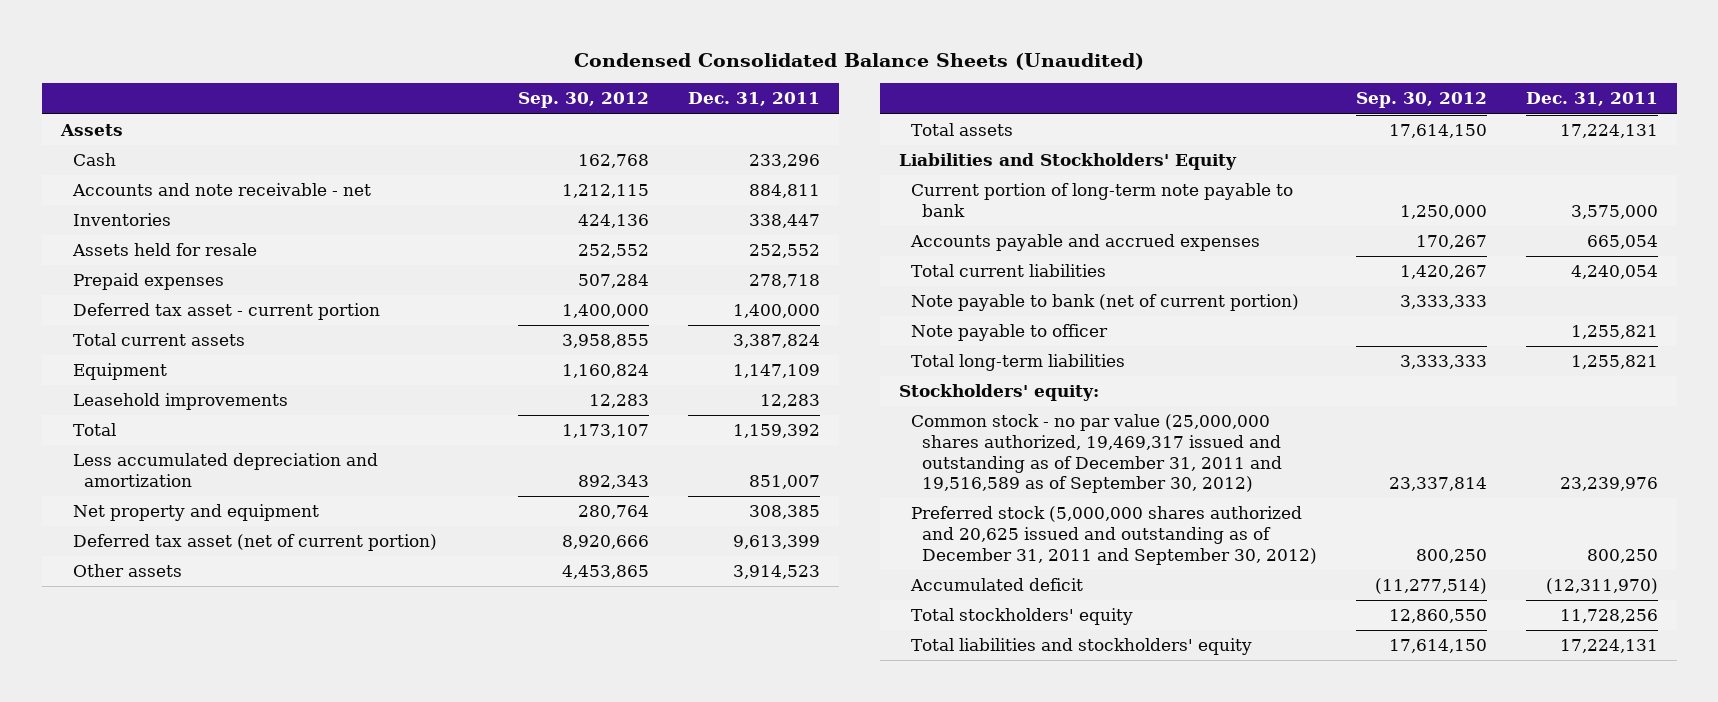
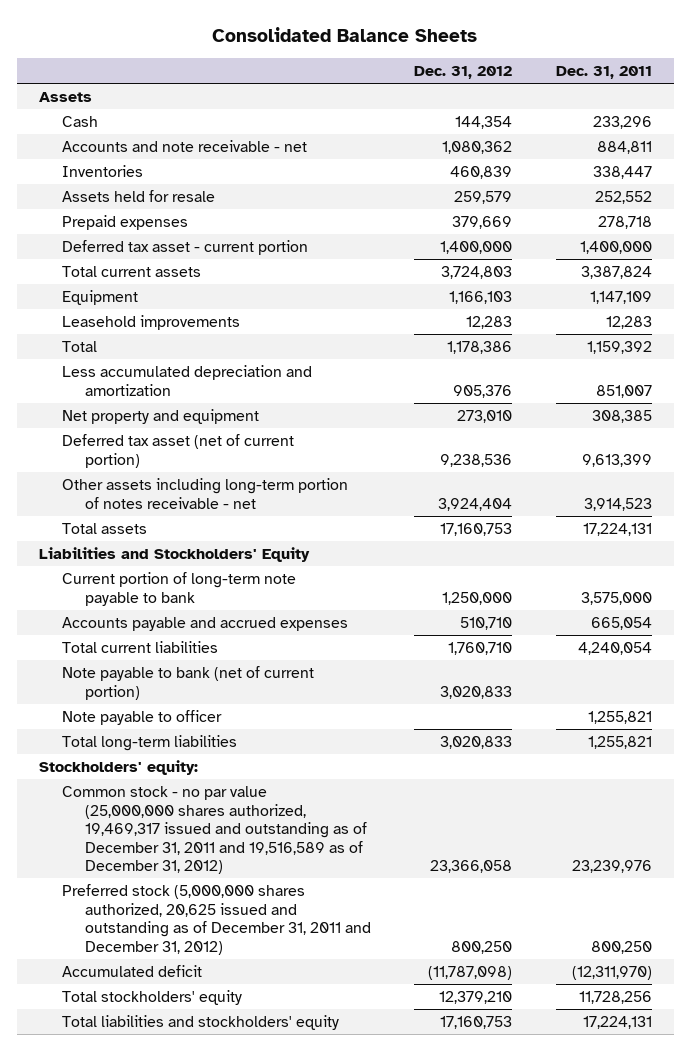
[574,52,1145,70] Condensed Consolidated Balance Sheets (Unaudited) -> [212,26,478,42] Consolidated Balance Sheets
[517,92,649,109] Sep. 30, 2012 -> none
none -> [414,65,513,79] Dec. 31, 2012
[72,564,182,578] Other assets -> [61,478,348,509] Other assets including long-term portion of notes receivable - net
[910,414,1283,494] Common stock - no par value (25,000,000 shares authorized, 19,469,317 issued and outstanding as of December 31, 2011 and 19,516,589 as of September 30, 2012) -> [61,786,367,875] Common stock - no par value (25,000,000 shares authorized, 19,469,317 issued and outstanding as of December 31, 2011 and 19,516,589 as of December 31, 2012)
[910,506,1318,565] Preferred stock (5,000,000 shares authorized and 20,625 issued and outstanding as of December 31, 2011 and September 30, 2012) -> [61,884,371,955] Preferred stock (5,000,000 shares authorized, 20,625 issued and outstanding as of December 31, 2011 and December 31, 2012)

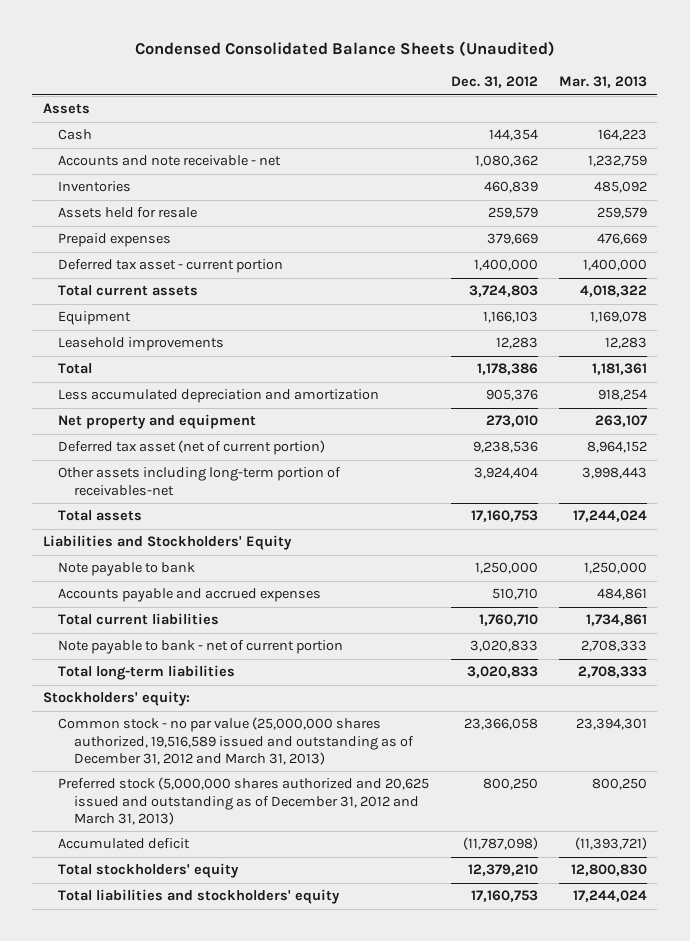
[212,26,478,42] Consolidated Balance Sheets -> [134,41,555,57] Condensed Consolidated Balance Sheets (Unaudited)
[555,65,652,79] Dec. 31, 2011 -> none
none -> [558,76,647,89] Mar. 31, 2013
[61,478,348,509] Other assets including long-term portion of notes receivable - net -> [58,467,342,496] Other assets including long-term portion of receivables-net
[61,572,296,606] Current portion of long-term note payable to bank -> [58,562,196,577] Note payable to bank
[61,710,222,726] Note payable to officer -> none
[61,666,314,700] Note payable to bank (net of current portion) -> [58,640,344,655] Note payable to bank - net of current portion
[61,786,367,875] Common stock - no par value (25,000,000 shares authorized, 19,469,317 issued and outstanding as of December 31, 2011 and 19,516,589 as of December 31, 2012) -> [58,717,414,766] Common stock - no par value (25,000,000 shares authorized, 19,516,589 issued and outstanding as of December 31, 2012 and March 31, 2013)
[61,884,371,955] Preferred stock (5,000,000 shares authorized, 20,625 issued and outstanding as of December 31, 2011 and December 31, 2012) -> [58,777,430,826] Preferred stock (5,000,000 shares authorized and 20,625 issued and outstanding as of December 31, 2012 and March 31, 2013)

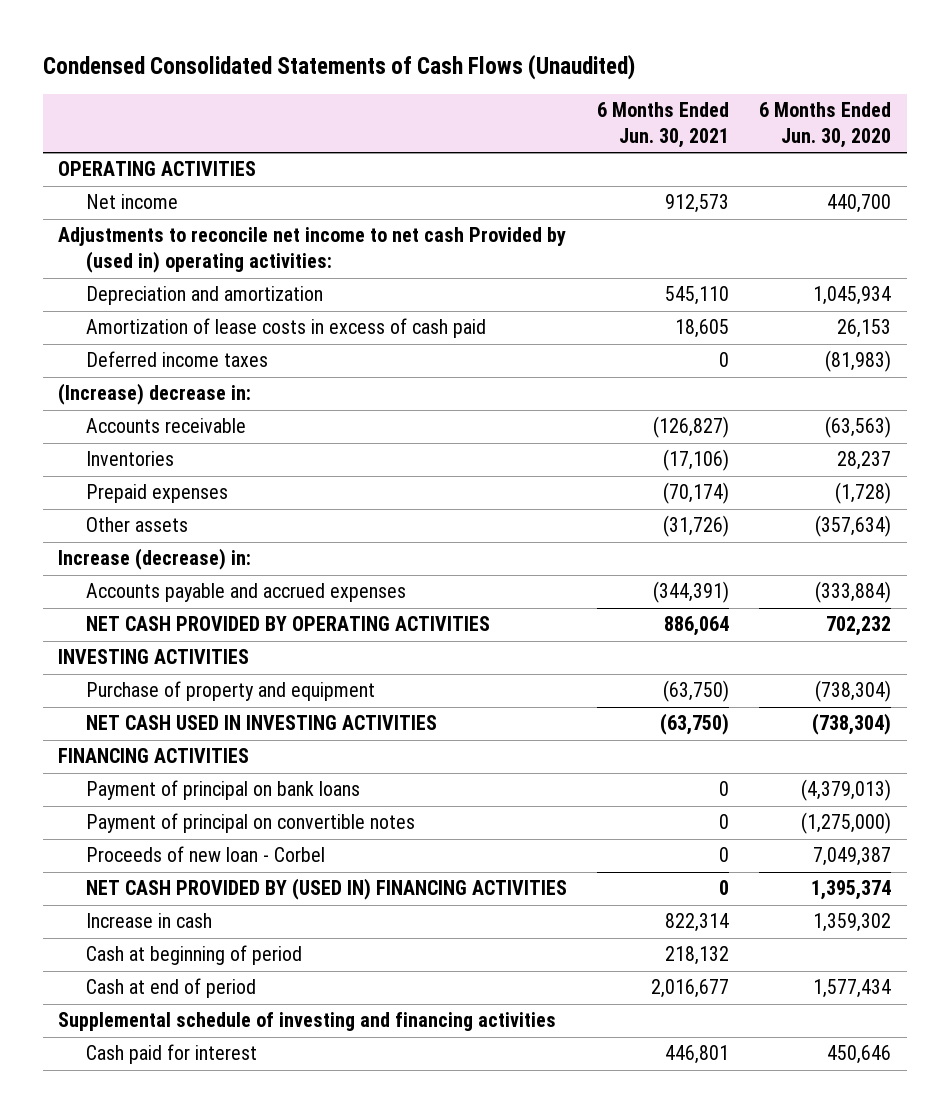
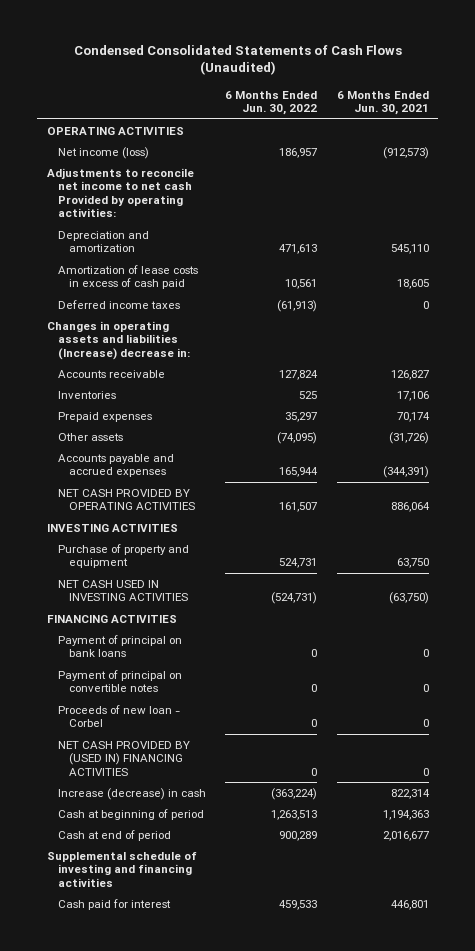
[759,102,892,149] 6 Months Ended Jun. 30, 2020 -> none
none -> [225,90,318,116] 6 Months Ended Jun. 30, 2022
[85,194,178,210] Net income -> [57,146,149,159] Net income (loss)
[665,194,730,214] 912,573 -> [382,146,429,159] (912,573)
[58,227,567,274] Adjustments to reconcile net income to net cash Provided by (used in) operating activities: -> [46,167,194,218] Adjustments to reconcile net income to net cash Provided by operating activities:
[58,383,252,406] (Increase) decrease in: -> [46,320,190,360] Changes in operating assets and liabilities (Increase) decrease in:
[653,416,730,439] (126,827) -> [390,369,429,380] 126,827
[663,449,730,472] (17,106) -> [396,390,429,401] 17,106
[663,482,730,505] (70,174) -> [396,411,430,422] 70,174
[58,548,252,571] Increase (decrease) in: -> none
[663,680,730,703] (63,750) -> [396,558,429,569] 63,750
[85,913,212,929] Increase in cash -> [57,787,206,800] Increase (decrease) in cash
[665,946,730,966] 218,132 -> [382,809,429,820] 1,194,363

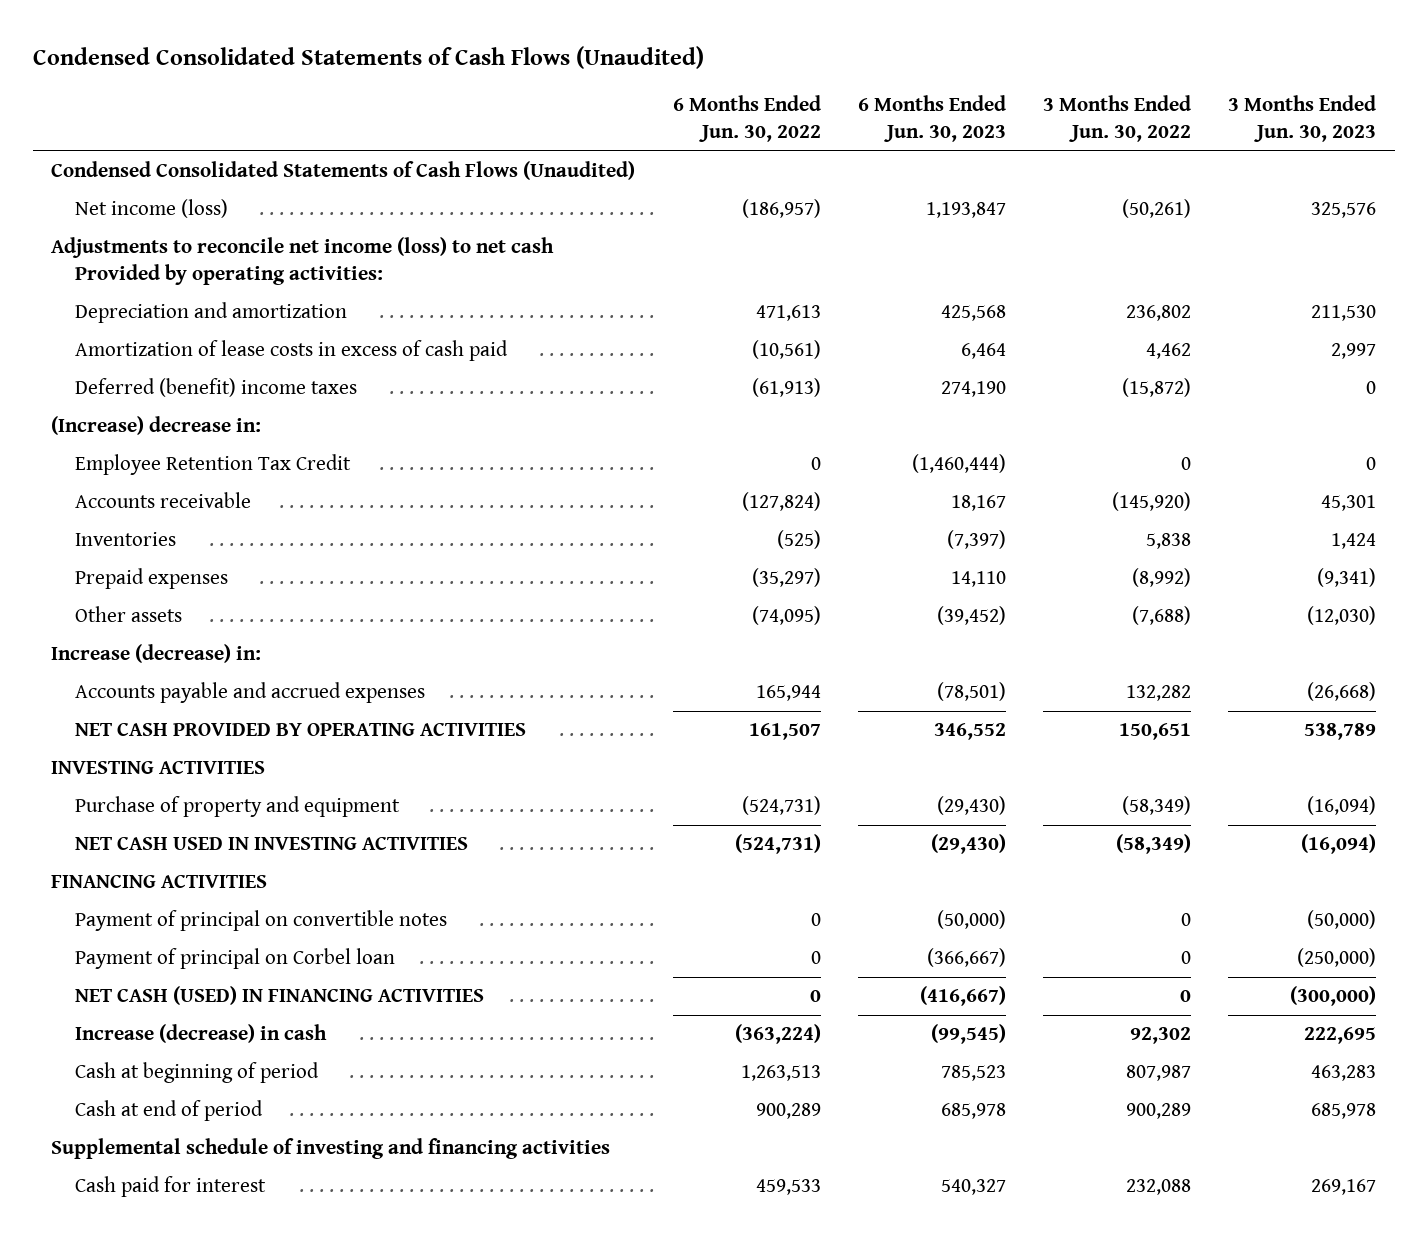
[336,90,429,116] 6 Months Ended Jun. 30, 2021 -> none
none -> [857,95,1006,143] 6 Months Ended Jun. 30, 2023
none -> [1043,95,1192,143] 3 Months Ended Jun. 30, 2022
none -> [1228,95,1377,143] 3 Months Ended Jun. 30, 2023
[46,126,184,135] OPERATING ACTIVITIES -> none
none -> [51,161,636,181] Condensed Consolidated Statements of Cash Flows (Unaudited)
[279,147,318,158] 186,957 -> [741,199,821,219] (186,957)
[46,167,194,218] Adjustments to reconcile net income to net cash Provided by operating activities: -> [51,237,555,286] Adjustments to reconcile net income (loss) to net cash Provided by operating activities:
[285,279,318,290] 10,561 -> [751,340,821,360] (10,561)
[57,299,180,309] Deferred income taxes -> [74,378,357,398] Deferred (benefit) income taxes
[46,320,190,360] Changes in operating assets and liabilities (Increase) decrease in: -> [51,416,262,436] (Increase) decrease in:
none -> [74,454,351,476] Employee Retention Tax Credit
[279,369,319,380] 127,824 -> [741,492,821,512] (127,824)
[299,390,318,399] 525 -> [776,530,821,550] (525)
[285,411,318,422] 35,297 -> [751,568,821,588] (35,297)
none -> [51,644,262,664] Increase (decrease) in:
[279,558,318,569] 524,731 -> [741,796,821,816] (524,731)
[57,634,182,658] Payment of principal on bank loans -> none
[57,704,180,728] Proceeds of new loan - Corbel -> none
none -> [74,948,395,970] Payment of principal on Corbel loan
[57,740,190,776] NET CASH PROVIDED BY (USED IN) FINANCING ACTIVITIES -> [74,986,484,1006] NET CASH (USED) IN FINANCING ACTIVITIES

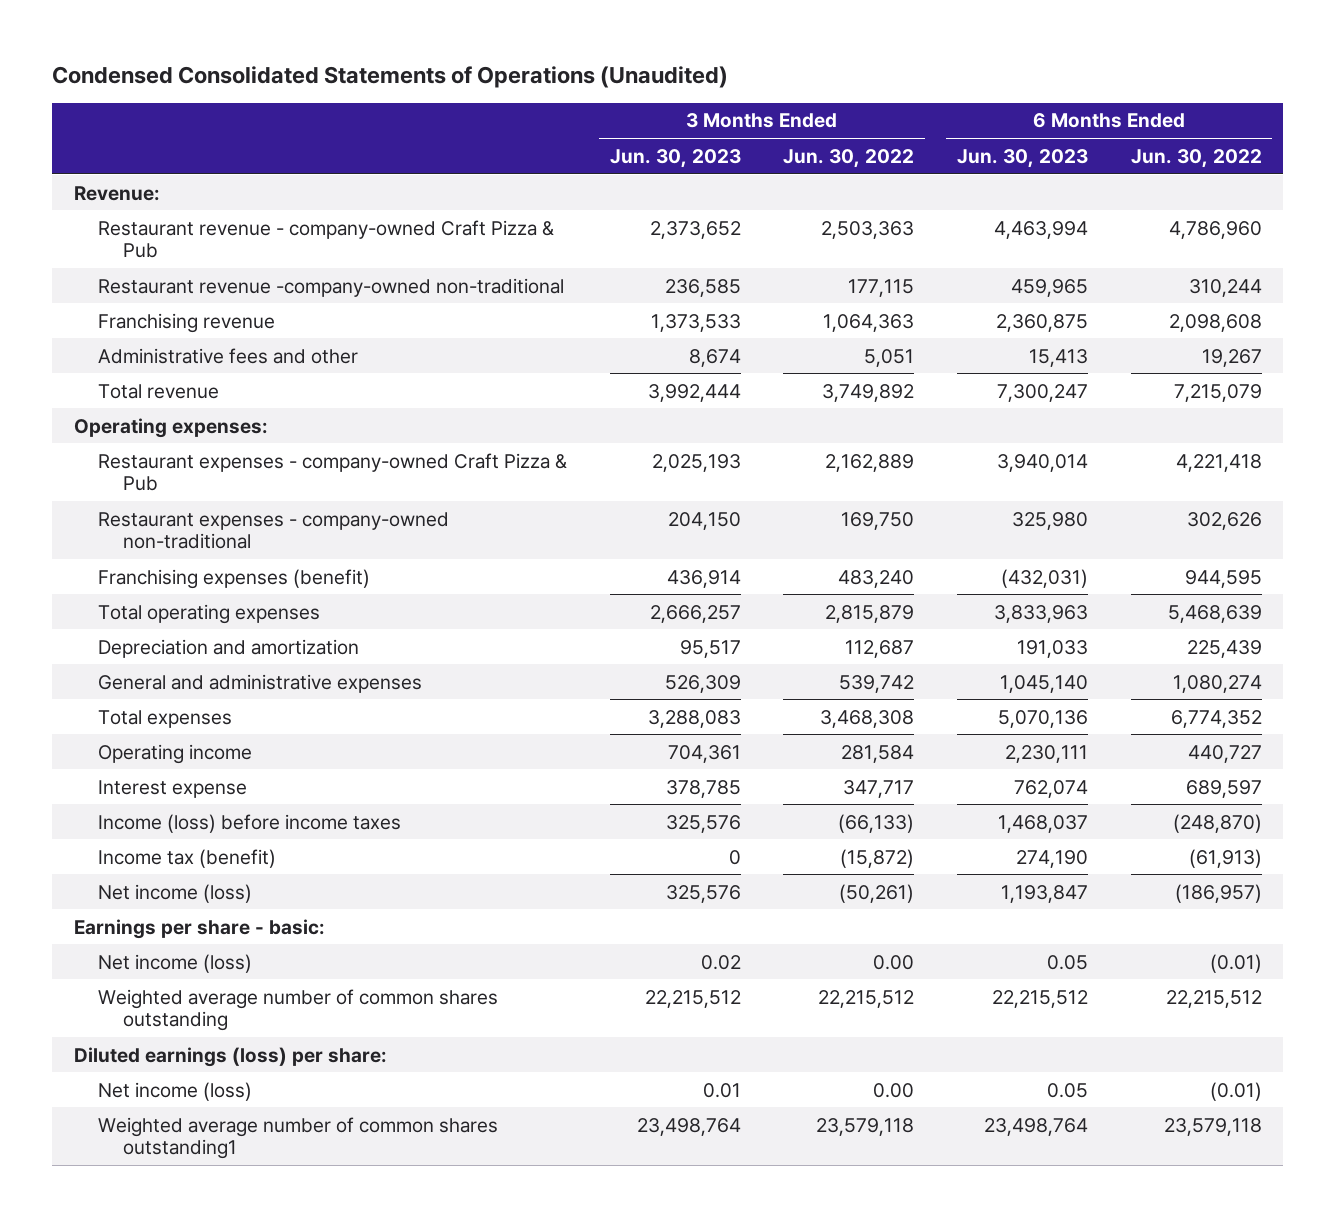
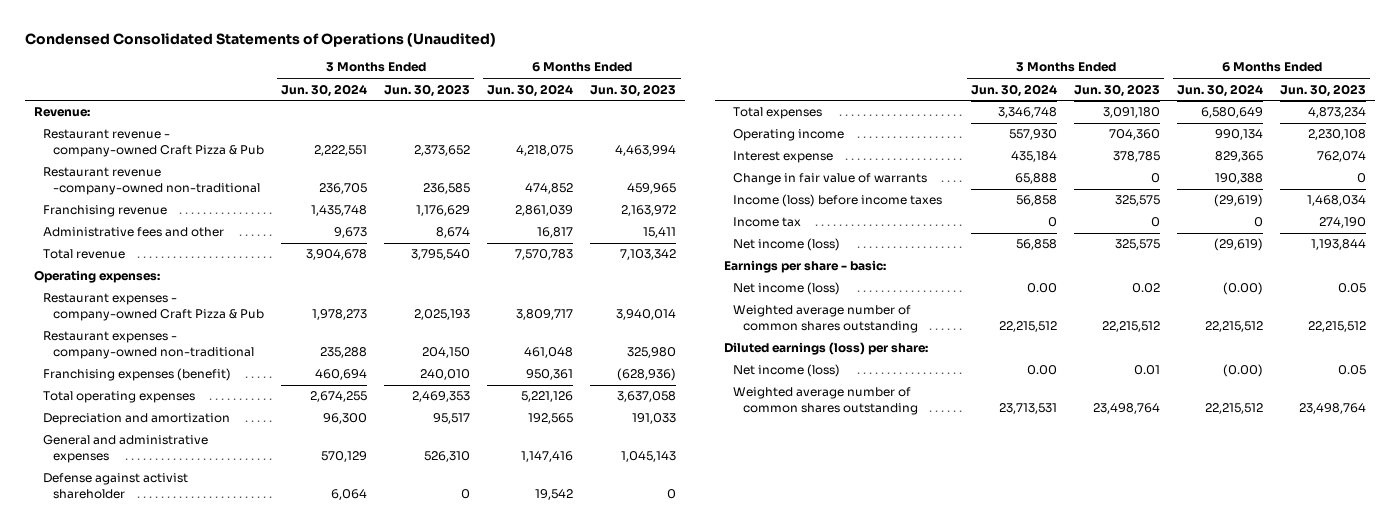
[783,148,915,168] Jun. 30, 2022 -> none
[1130,148,1262,168] Jun. 30, 2022 -> none
none -> [281,83,368,97] Jun. 30, 2024
none -> [487,83,574,97] Jun. 30, 2024
[650,313,741,332] 1,373,533 -> [416,205,471,217] 1,176,629
[995,313,1088,332] 2,360,875 -> [621,205,677,217] 2,163,972
[1028,348,1088,367] 15,413 -> [643,227,677,239] 15,411
[647,383,741,402] 3,992,444 -> [411,249,471,261] 3,795,540
[996,383,1088,402] 7,300,247 -> [620,249,677,261] 7,103,342
[666,569,741,588] 436,914 -> [420,369,471,381] 240,010
[1000,568,1088,588] (432,031) -> [617,368,677,382] (628,936)
[649,604,741,623] 2,666,257 -> [412,391,471,403] 2,469,353
[993,604,1088,623] 3,833,963 -> [617,391,677,403] 3,637,058
[664,674,741,693] 526,309 -> [424,450,471,462] 526,310
[999,674,1088,693] 1,045,140 -> [621,450,677,462] 1,045,143
none -> [43,473,189,499] Defense against activist shareholder
[647,709,741,728] 3,288,083 -> [1103,107,1161,119] 3,091,180
[997,709,1088,728] 5,070,136 -> [1308,107,1367,119] 4,873,234
[667,744,741,763] 704,361 -> [1109,129,1161,141] 704,360
[1004,744,1088,763] 2,230,111 -> [1308,129,1367,141] 2,230,108
none -> [733,173,928,186] Change in fair value of warrants
[665,814,741,833] 325,576 -> [1115,195,1161,207] 325,575
[997,814,1088,833] 1,468,037 -> [1307,195,1367,207] 1,468,034
[98,848,277,868] Income tax (benefit) -> [733,217,802,228] Income tax
[665,884,741,903] 325,576 -> [1115,239,1161,251] 325,575
[1000,884,1088,903] 1,193,847 -> [1311,239,1367,251] 1,193,844
[98,1116,499,1160] Weighted average number of common shares outstanding1 -> [733,387,918,415] Weighted average number of common shares outstanding

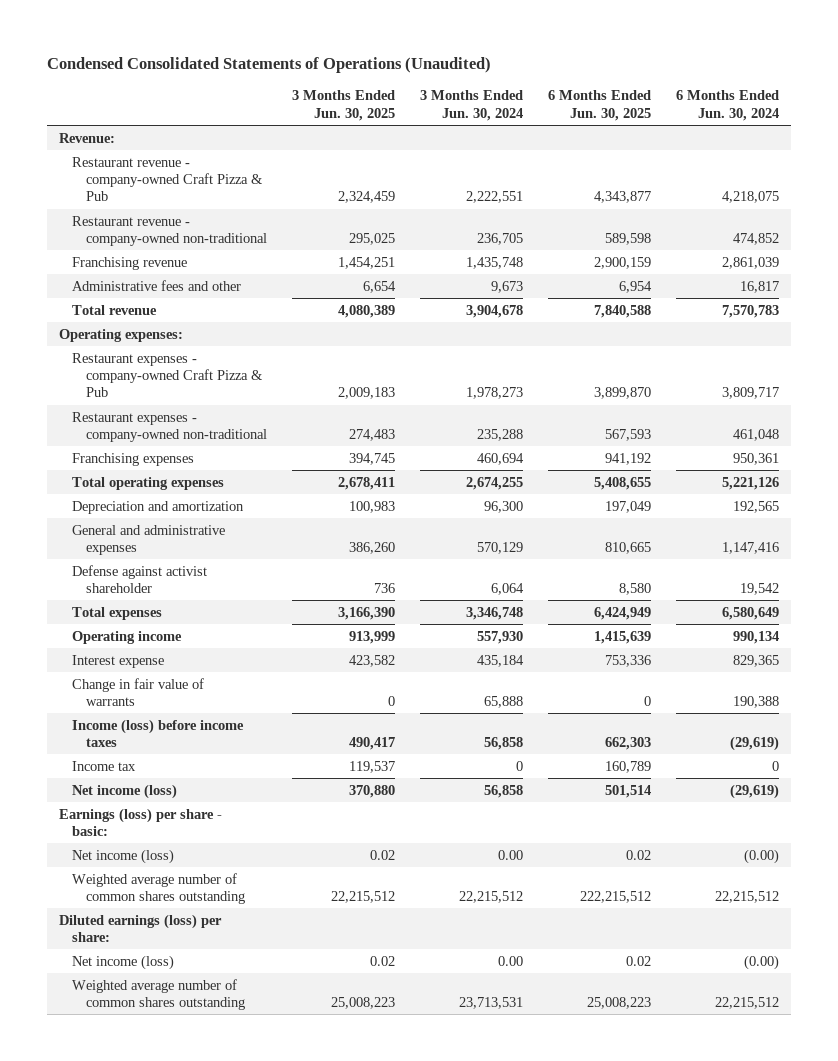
[384,83,471,97] Jun. 30, 2023 -> none
[590,83,677,97] Jun. 30, 2023 -> none
none -> [291,90,395,121] 3 Months Ended Jun. 30, 2025
none -> [547,90,651,121] 6 Months Ended Jun. 30, 2025
[43,167,260,195] Restaurant revenue -company-owned non-traditional -> [72,215,267,247] Restaurant revenue - company-owned non-traditional
[43,368,232,382] Franchising expenses (benefit) -> [72,452,195,466] Franchising expenses
[723,260,886,274] Earnings per share - basic: -> [59,807,223,837] Earnings (loss) per share - basic:

